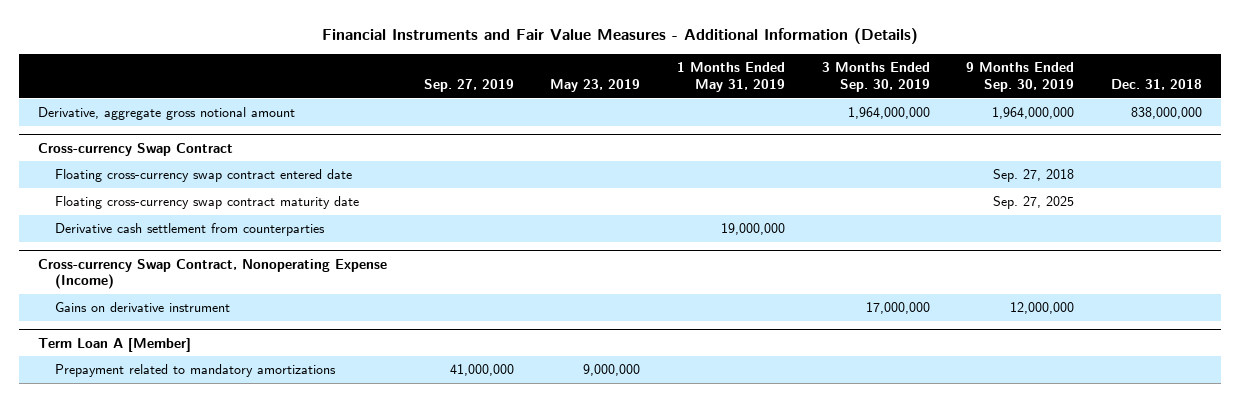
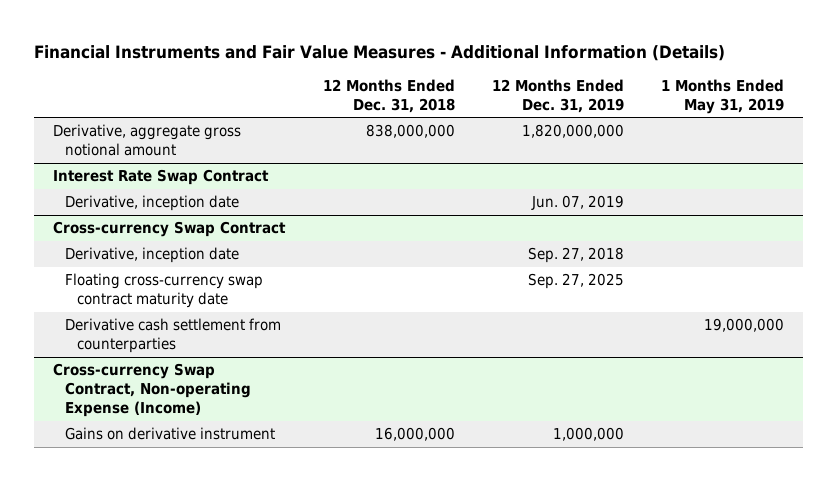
[423,78,514,92] Sep. 27, 2019 -> none
[550,78,641,92] May 23, 2019 -> none
[821,62,930,92] 3 Months Ended Sep. 30, 2019 -> none
[966,62,1075,92] 9 Months Ended Sep. 30, 2019 -> none
[1111,78,1203,90] Dec. 31, 2018 -> none
none -> [322,78,455,113] 12 Months Ended Dec. 31, 2018
none -> [491,78,624,113] 12 Months Ended Dec. 31, 2019
none -> [53,169,270,186] Interest Rate Swap Contract
none -> [65,195,240,212] Derivative, inception date
[55,169,353,183] Floating cross-currency swap contract entered date -> [65,247,240,264] Derivative, inception date
[37,258,387,290] Cross-currency Swap Contract, Nonoperating Expense (Income) -> [53,363,252,418] Cross-currency Swap Contract, Non-operating Expense (Income)
[37,337,191,352] Term Loan A [Member] -> none
[55,364,337,378] Prepayment related to mandatory amortizations -> none

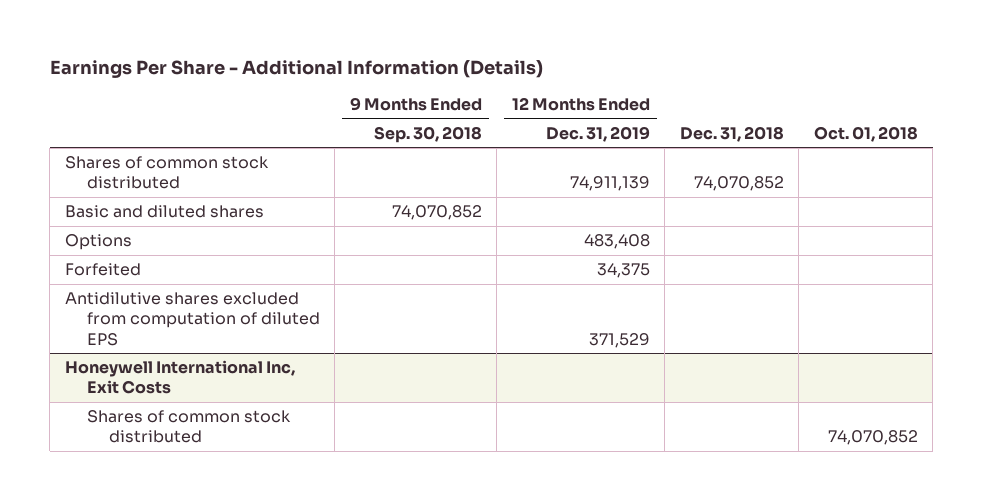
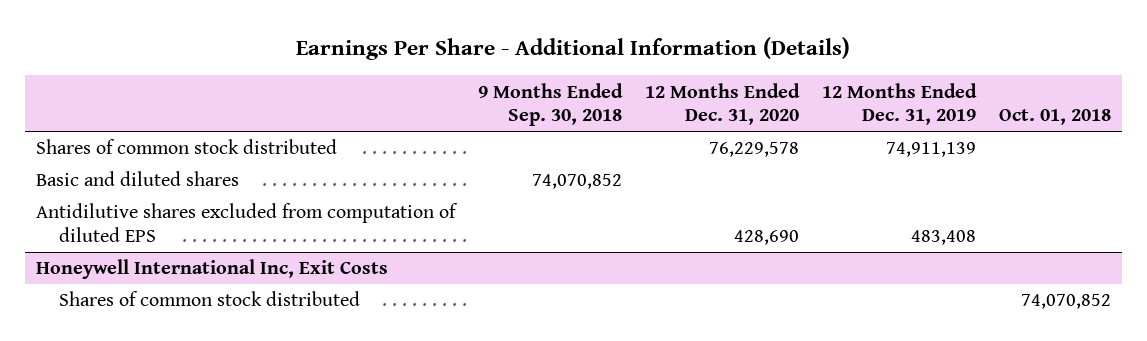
[679,125,784,142] Dec. 31, 2018 -> none
none -> [644,82,800,126] 12 Months Ended Dec. 31, 2020
[64,234,132,251] Options -> none
[64,263,141,277] Forfeited -> none
[588,332,650,348] 371,529 -> [910,229,976,245] 483,408

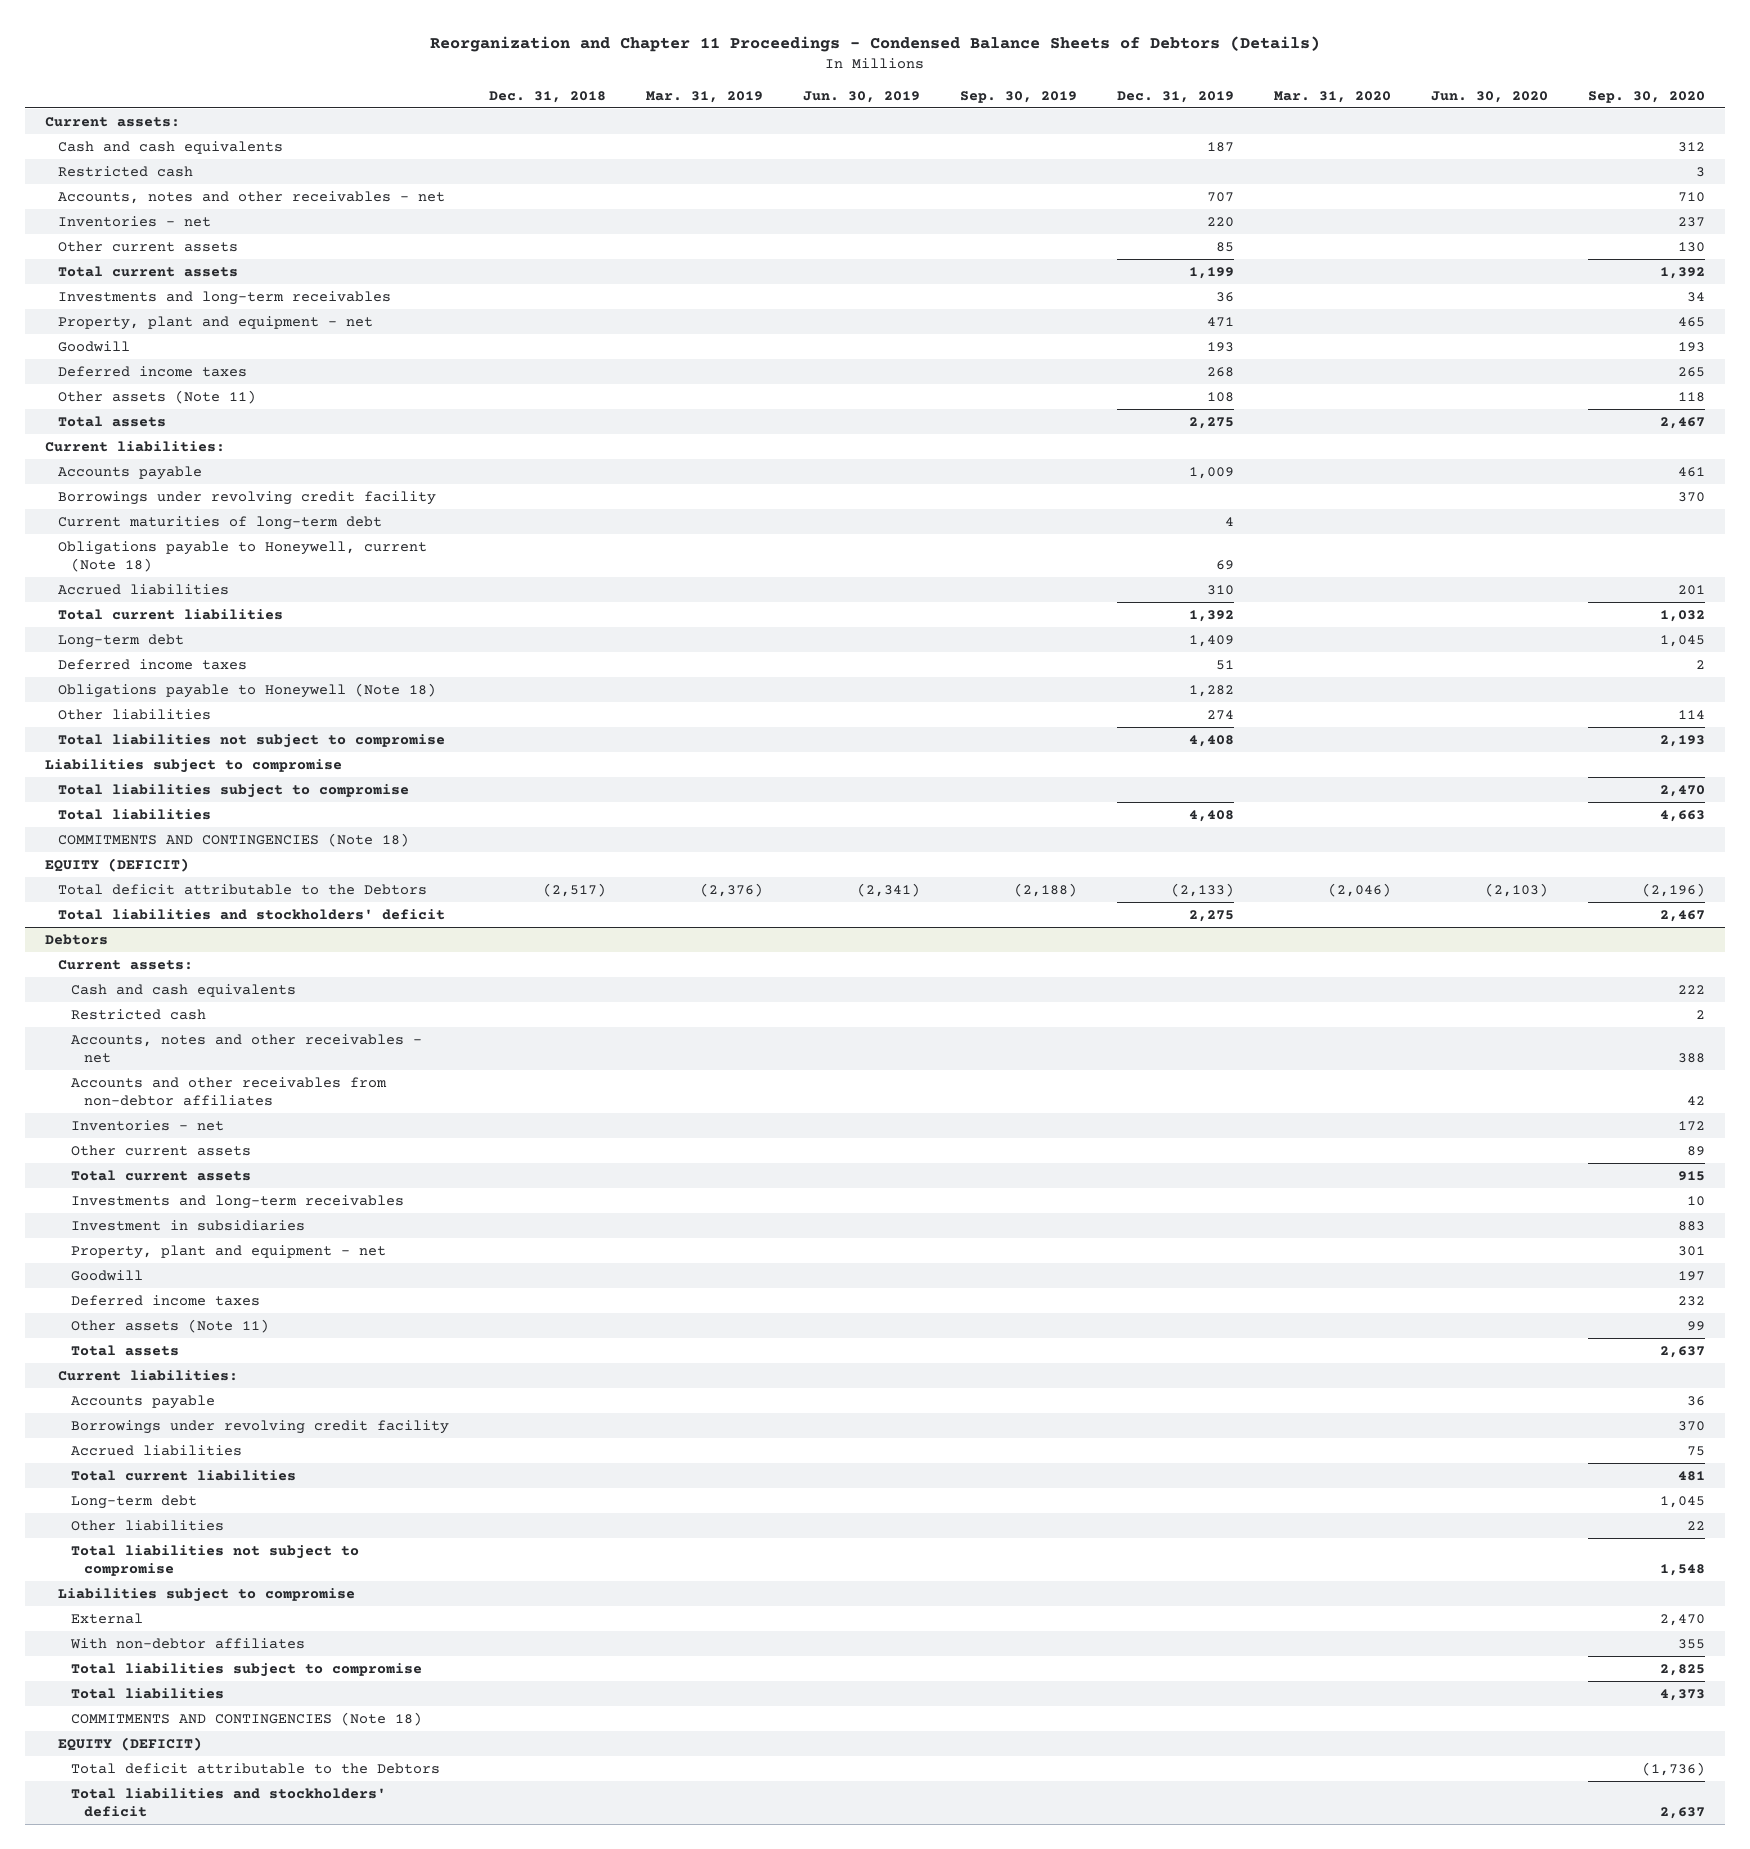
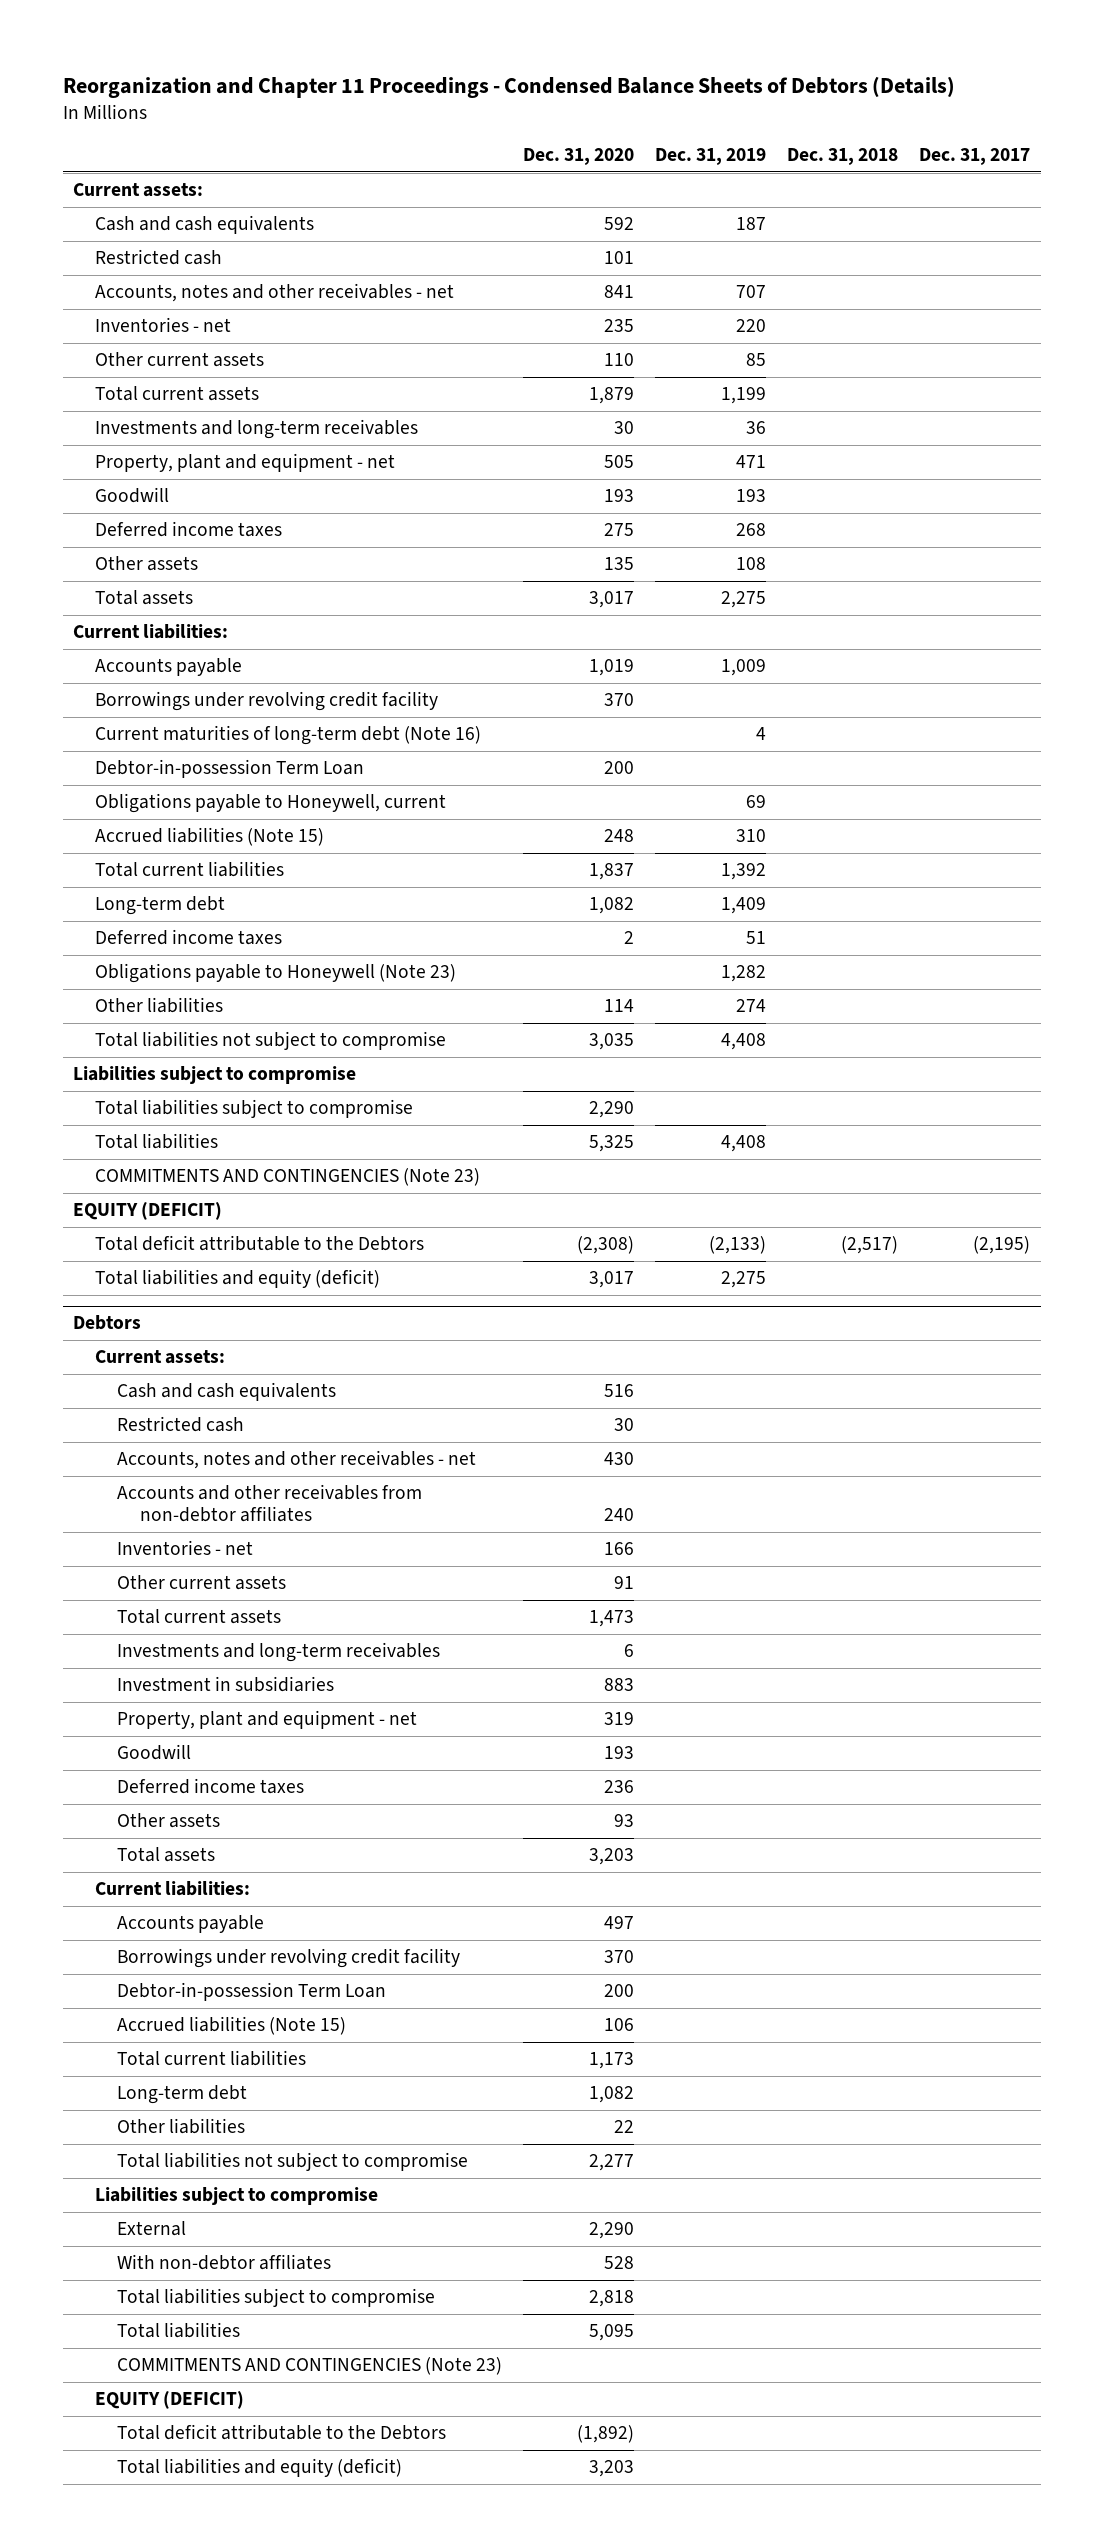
[645,90,763,103] Mar. 31, 2019 -> none
[802,90,920,103] Jun. 30, 2019 -> none
[959,90,1077,103] Sep. 30, 2019 -> none
[1273,90,1391,103] Mar. 31, 2020 -> none
[1430,90,1548,103] Jun. 30, 2020 -> none
[1587,90,1705,103] Sep. 30, 2020 -> none
none -> [523,148,635,166] Dec. 31, 2020
none -> [919,148,1031,166] Dec. 31, 2017
[57,389,256,404] Other assets (Note 11) -> [95,556,199,572] Other assets
[57,515,382,530] Current maturities of long-term debt -> [95,725,482,746] Current maturities of long-term debt (Note 16)
none -> [95,759,365,779] Debtor-in-possession Term Loan
[57,540,427,573] Obligations payable to Honeywell, current (Note 18) -> [95,793,447,814] Obligations payable to Honeywell, current
[57,583,229,595] Accrued liabilities -> [95,827,325,847] Accrued liabilities (Note 15)
[57,682,436,698] Obligations payable to Honeywell (Note 18) -> [95,963,457,984] Obligations payable to Honeywell (Note 23)
[57,832,409,847] COMMITMENTS AND CONTINGENCIES (Note 18) -> [95,1168,481,1187] COMMITMENTS AND CONTINGENCIES (Note 23)
[57,908,445,920] Total liabilities and stockholders' deficit -> [95,1269,381,1289] Total liabilities and equity (deficit)
[70,1318,269,1333] Other assets (Note 11) -> [117,1813,221,1829] Other assets
none -> [117,1982,387,2002] Debtor-in-possession Term Loan
[70,1444,242,1456] Accrued liabilities -> [117,2016,347,2036] Accrued liabilities (Note 15)
[70,1711,422,1726] COMMITMENTS AND CONTINGENCIES (Note 18) -> [117,2357,503,2376] COMMITMENTS AND CONTINGENCIES (Note 23)
[70,1787,386,1818] Total liabilities and stockholders' deficit -> [117,2458,403,2478] Total liabilities and equity (deficit)

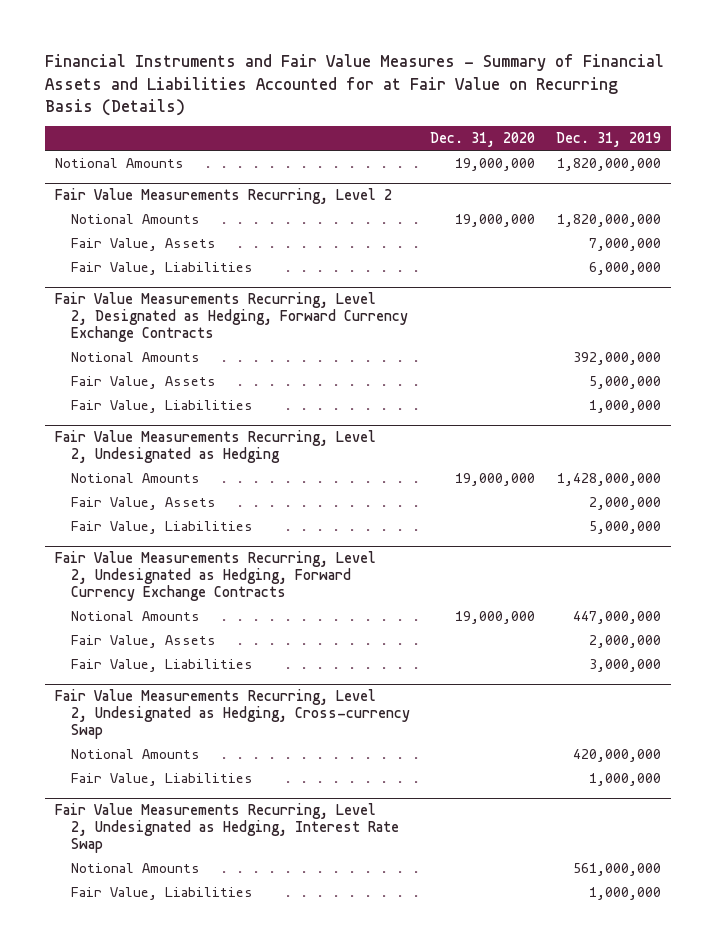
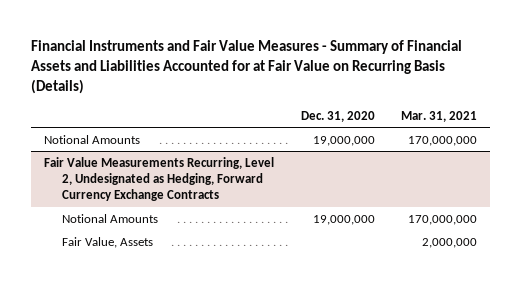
[555,132,661,148] Dec. 31, 2019 -> none
none -> [400,110,477,122] Mar. 31, 2021
[54,188,392,205] Fair Value Measurements Recurring, Level 2 -> none
[70,213,200,224] Notional Amounts -> none
[70,237,216,251] Fair Value, Assets -> none
[70,261,253,275] Fair Value, Liabilities -> none
[54,292,408,343] Fair Value Measurements Recurring, Level 2, Designated as Hedging, Forward Currency Exchange Contracts -> none
[70,351,200,362] Notional Amounts -> none
[70,375,216,389] Fair Value, Assets -> none
[70,399,253,413] Fair Value, Liabilities -> none
[54,430,376,464] Fair Value Measurements Recurring, Level 2, Undesignated as Hedging -> none
[70,472,200,483] Notional Amounts -> none
[70,496,216,510] Fair Value, Assets -> none
[70,520,253,534] Fair Value, Liabilities -> none
[70,658,253,672] Fair Value, Liabilities -> none
[54,689,410,740] Fair Value Measurements Recurring, Level 2, Undesignated as Hedging, Cross-currency Swap -> none
[70,748,200,759] Notional Amounts -> none
[70,772,253,786] Fair Value, Liabilities -> none
[54,803,399,854] Fair Value Measurements Recurring, Level 2, Undesignated as Hedging, Interest Rate Swap -> none
[70,862,200,873] Notional Amounts -> none
[70,886,253,900] Fair Value, Liabilities -> none

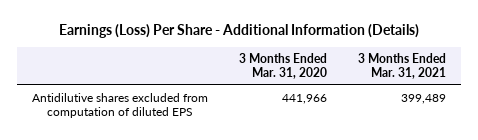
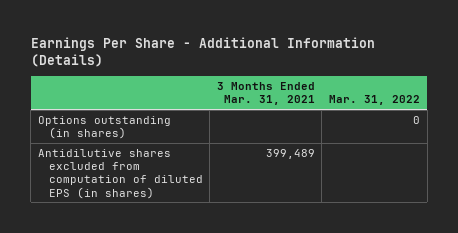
[58,24,419,39] Earnings (Loss) Per Share - Additional Information (Details) -> [30,36,375,68] Earnings Per Share - Additional Information (Details)
[238,53,327,80] 3 Months Ended Mar. 31, 2020 -> none
none -> [328,95,420,106] Mar. 31, 2022
none -> [37,115,171,140] Options outstanding (in shares)
[32,93,209,118] Antidilutive shares excluded from computation of diluted EPS -> [37,148,203,199] Antidilutive shares excluded from computation of diluted EPS (in shares)

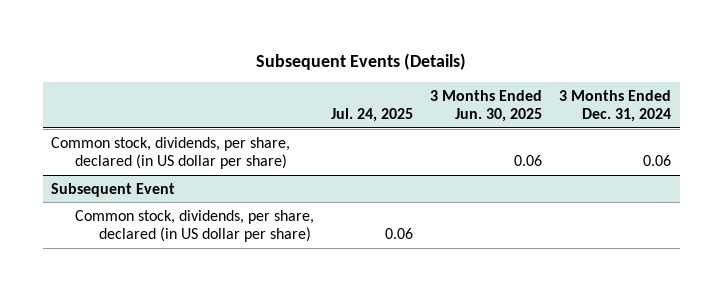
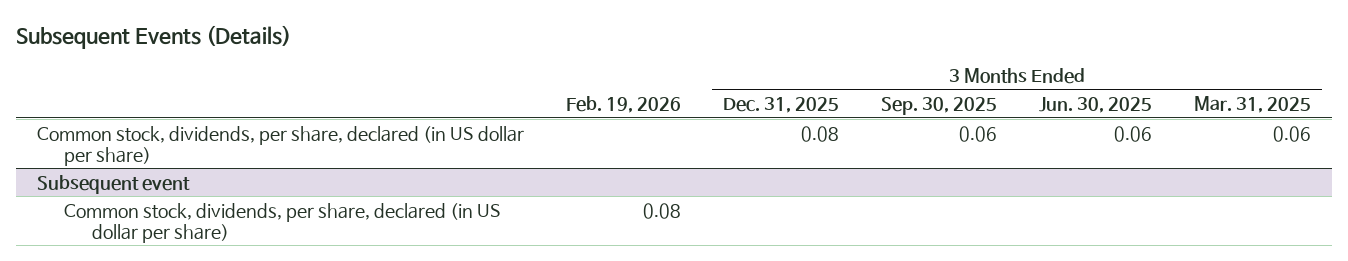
[331,108,414,123] Jul. 24, 2025 -> none
[559,90,672,123] 3 Months Ended Dec. 31, 2024 -> none
none -> [565,96,681,114] Feb. 19, 2026
none -> [723,97,840,114] Dec. 31, 2025
none -> [881,97,998,116] Sep. 30, 2025
none -> [1194,96,1312,114] Mar. 31, 2025
[51,182,176,197] Subsequent Event -> [36,174,190,194] Subsequent event

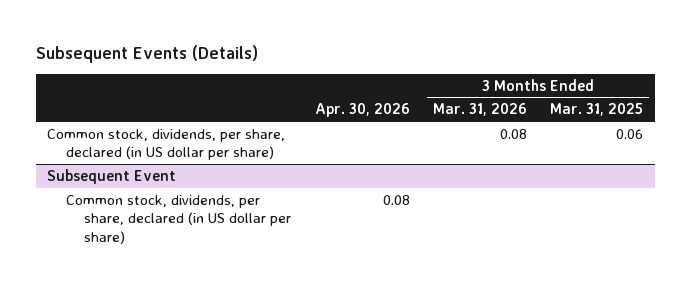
[565,96,681,114] Feb. 19, 2026 -> none
[723,97,840,114] Dec. 31, 2025 -> none
[881,97,998,116] Sep. 30, 2025 -> none
[1039,97,1153,114] Jun. 30, 2025 -> none
none -> [314,103,410,118] Apr. 30, 2026
none -> [432,103,527,117] Mar. 31, 2026
[36,174,190,194] Subsequent event -> [47,168,177,184] Subsequent Event

